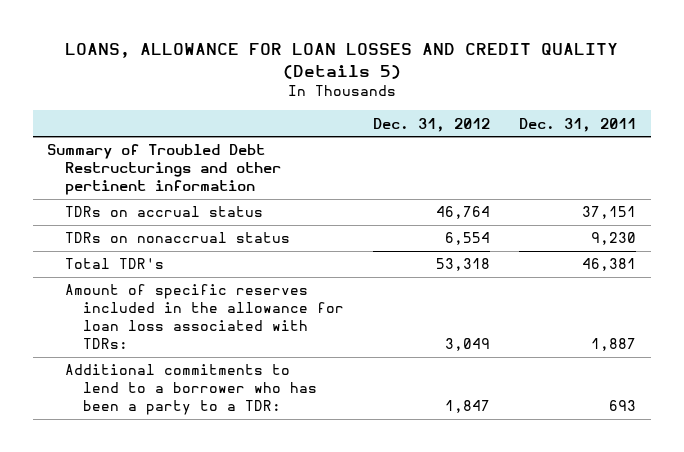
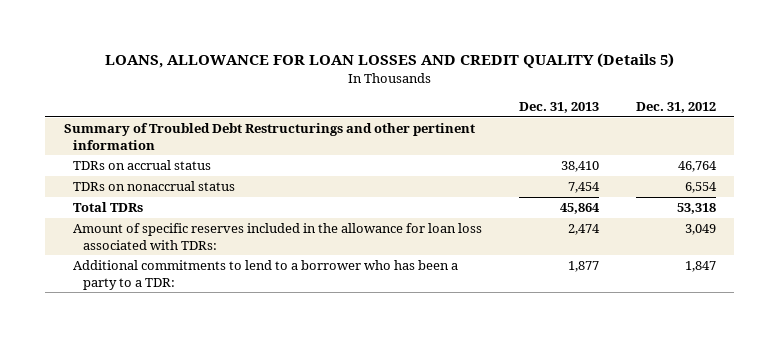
[519,117,637,132] Dec. 31, 2011 -> none
none -> [518,102,599,114] Dec. 31, 2013
[65,258,165,270] Total TDR's -> [73,202,144,213] Total TDRs

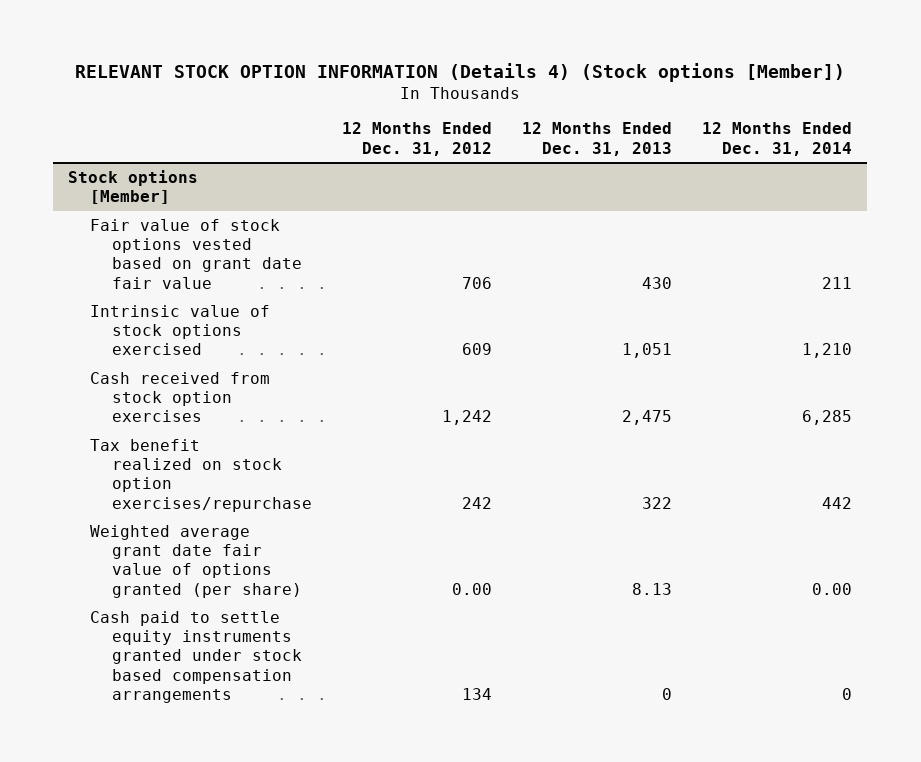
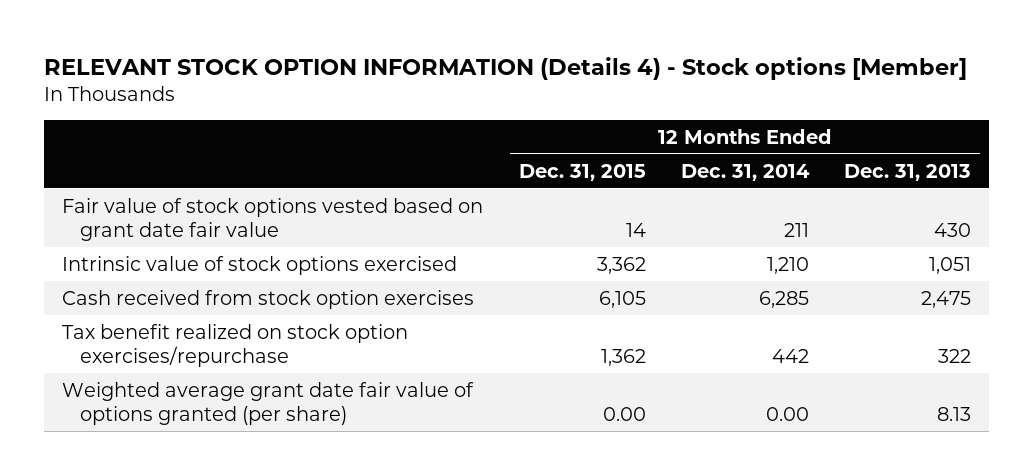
[75,62,846,82] RELEVANT STOCK OPTION INFORMATION (Details 4) (Stock options [Member]) -> [44,56,968,80] RELEVANT STOCK OPTION INFORMATION (Details 4) - Stock options [Member]
[342,122,493,156] 12 Months Ended Dec. 31, 2012 -> none
none -> [518,163,646,181] Dec. 31, 2015
[68,169,199,205] Stock options [Member] -> none
[90,610,303,703] Cash paid to settle equity instruments granted under stock based compensation arrangements -> none

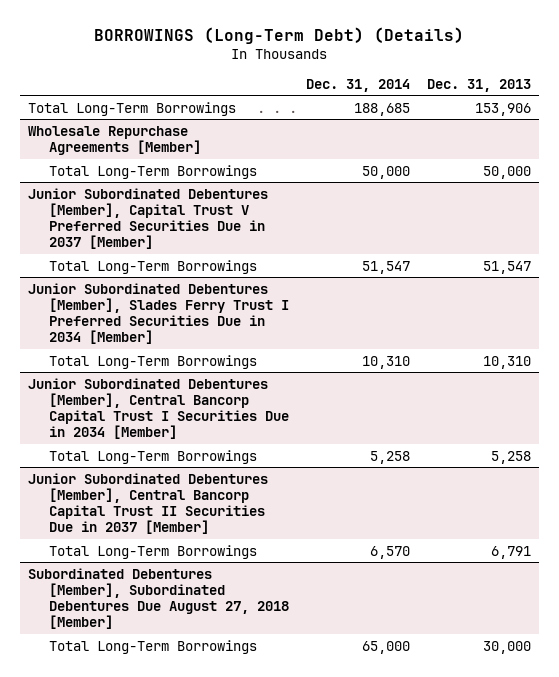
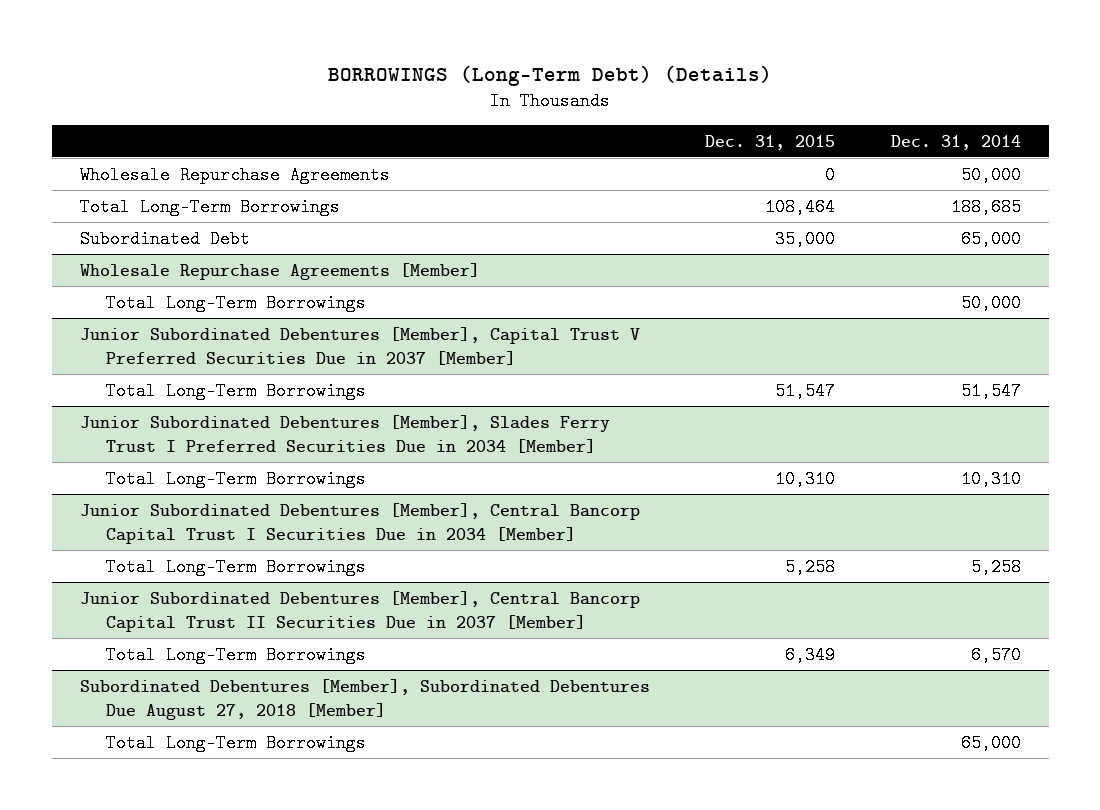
[426,78,531,92] Dec. 31, 2013 -> none
none -> [705,134,836,150] Dec. 31, 2015
none -> [79,165,390,184] Wholesale Repurchase Agreements
none -> [79,229,250,248] Subordinated Debt

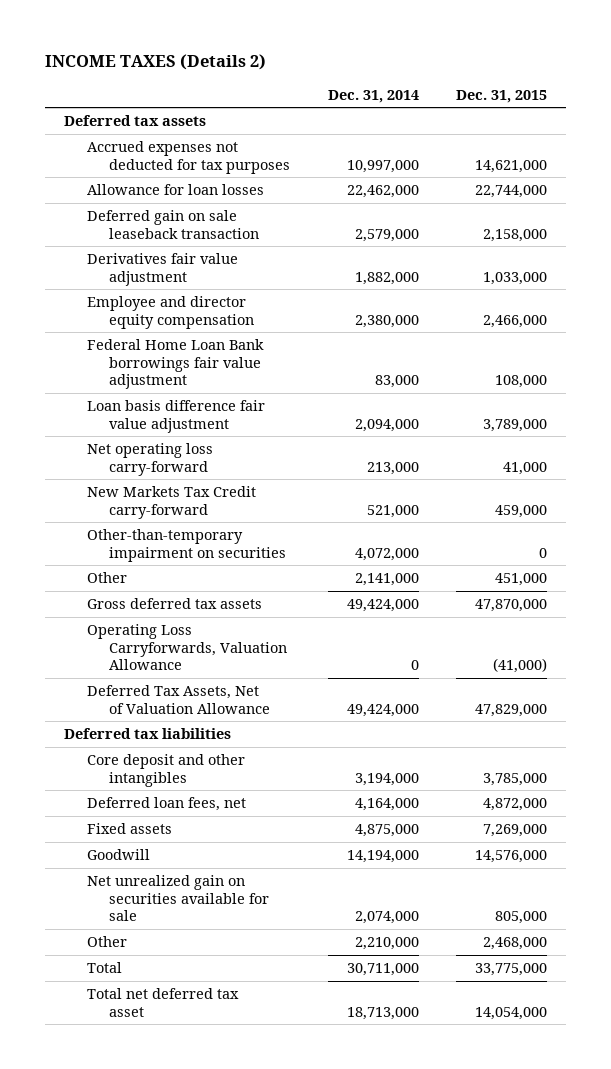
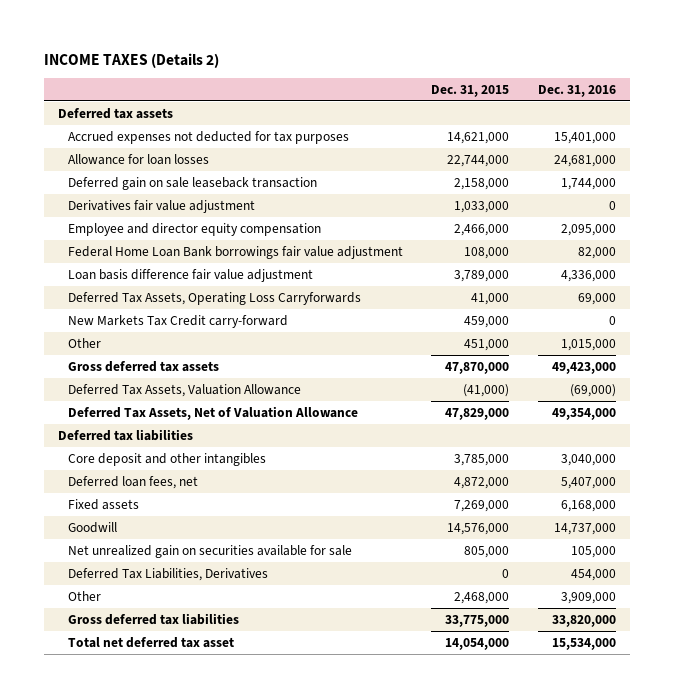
[327,89,419,103] Dec. 31, 2014 -> none
none -> [537,84,616,97] Dec. 31, 2016
[86,443,213,476] Net operating loss carry-forward -> [67,291,361,305] Deferred Tax Assets, Operating Loss Carryforwards
[86,529,287,562] Other-than-temporary impairment on securities -> none
[86,624,288,671] Operating Loss Carryforwards, Valuation Allowance -> none
none -> [67,383,301,397] Deferred Tax Assets, Valuation Allowance
none -> [67,567,268,581] Deferred Tax Liabilities, Derivatives
[86,962,122,974] Total -> [67,612,239,625] Gross deferred tax liabilities

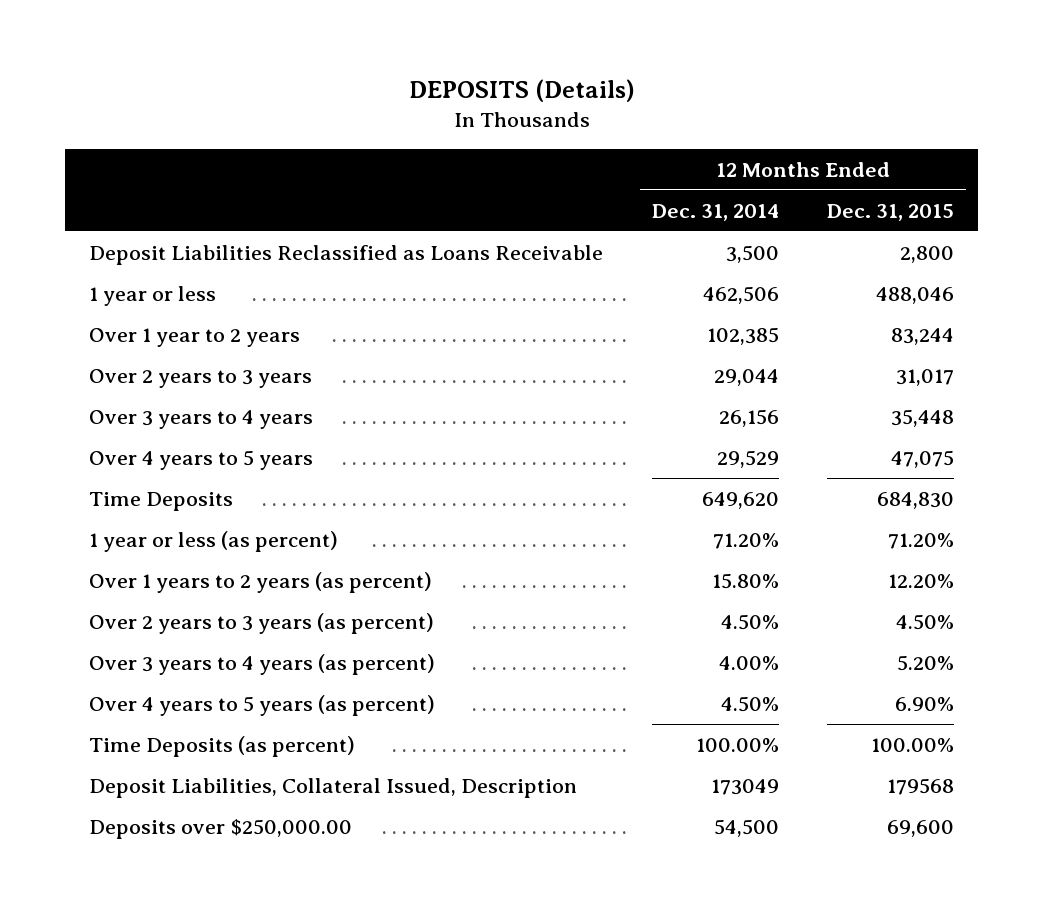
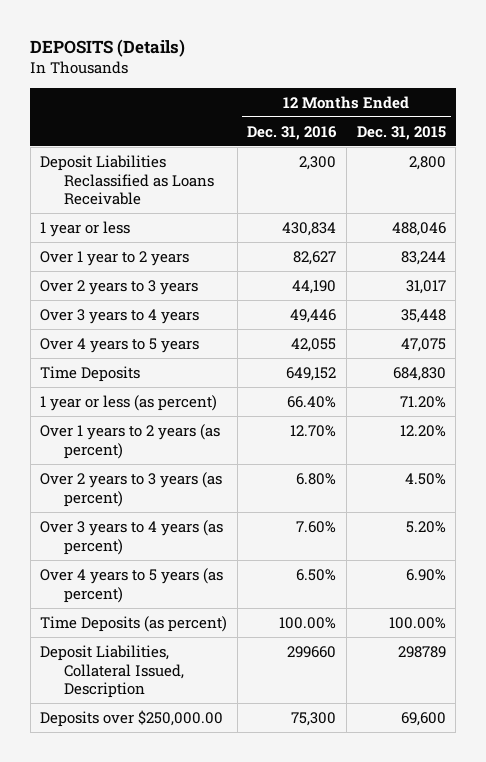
[651,203,779,221] Dec. 31, 2014 -> none
none -> [247,125,338,140] Dec. 31, 2016
[886,777,954,795] 179568 -> [397,645,446,658] 298789

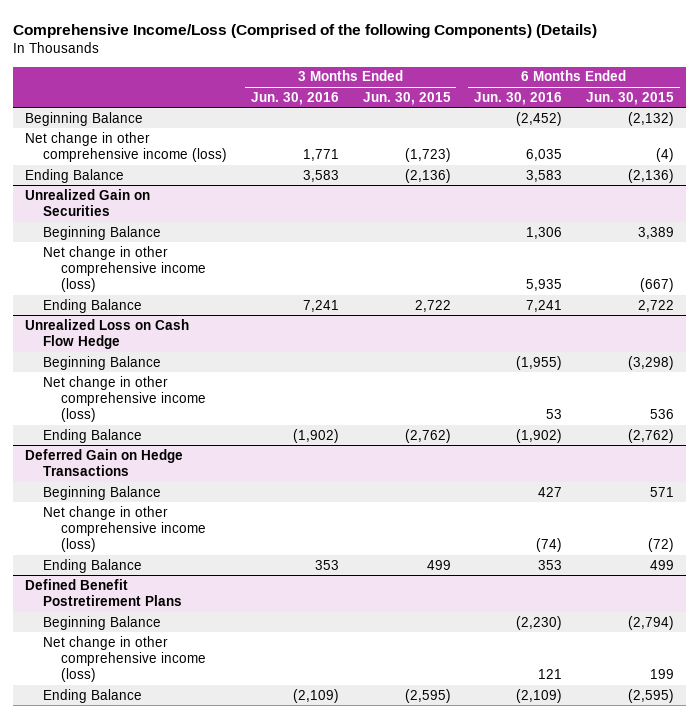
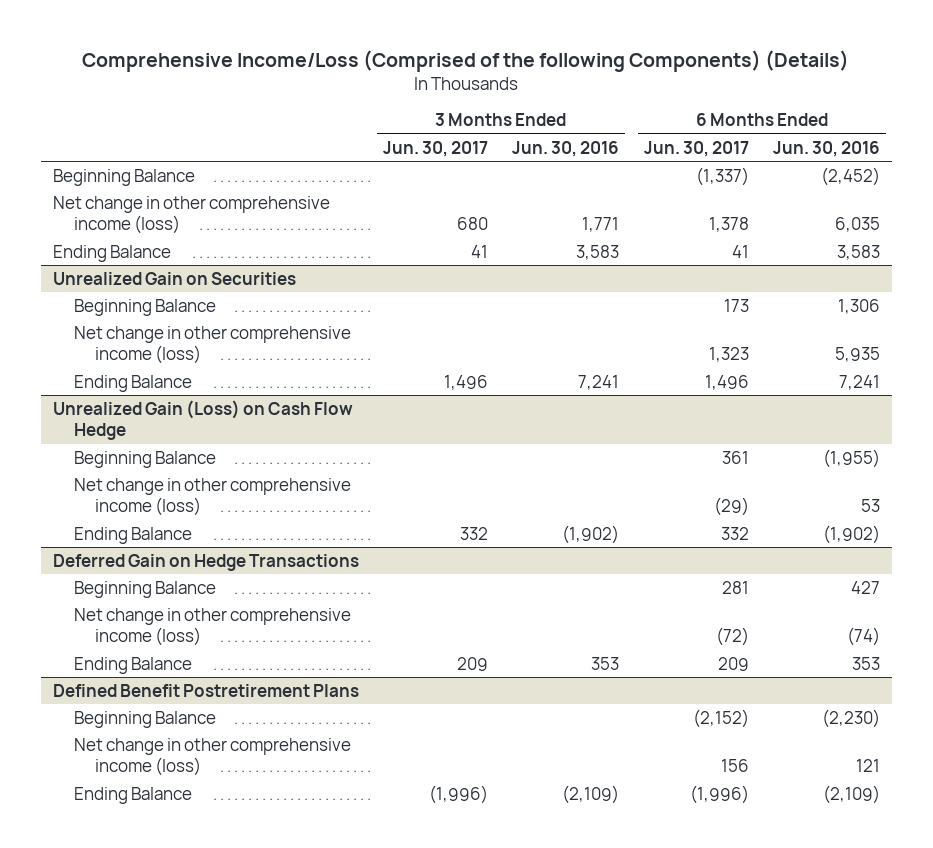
[362,91,451,105] Jun. 30, 2015 -> none
[586,91,675,105] Jun. 30, 2015 -> none
none -> [383,140,489,157] Jun. 30, 2017
none -> [643,140,749,157] Jun. 30, 2017
[25,318,190,350] Unrealized Loss on Cash Flow Hedge -> [52,399,353,441] Unrealized Gain (Loss) on Cash Flow Hedge

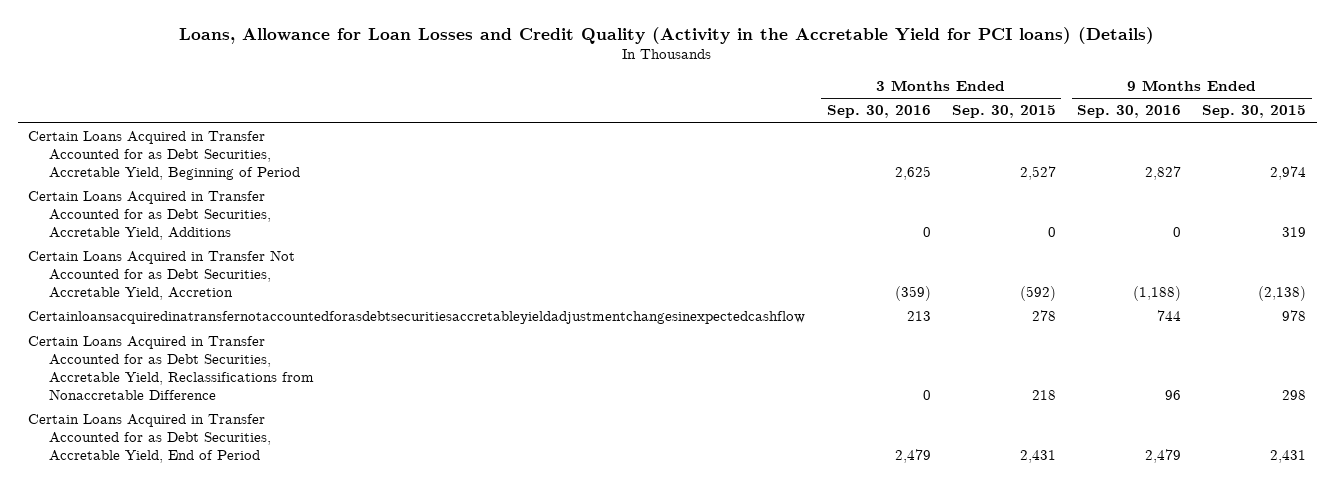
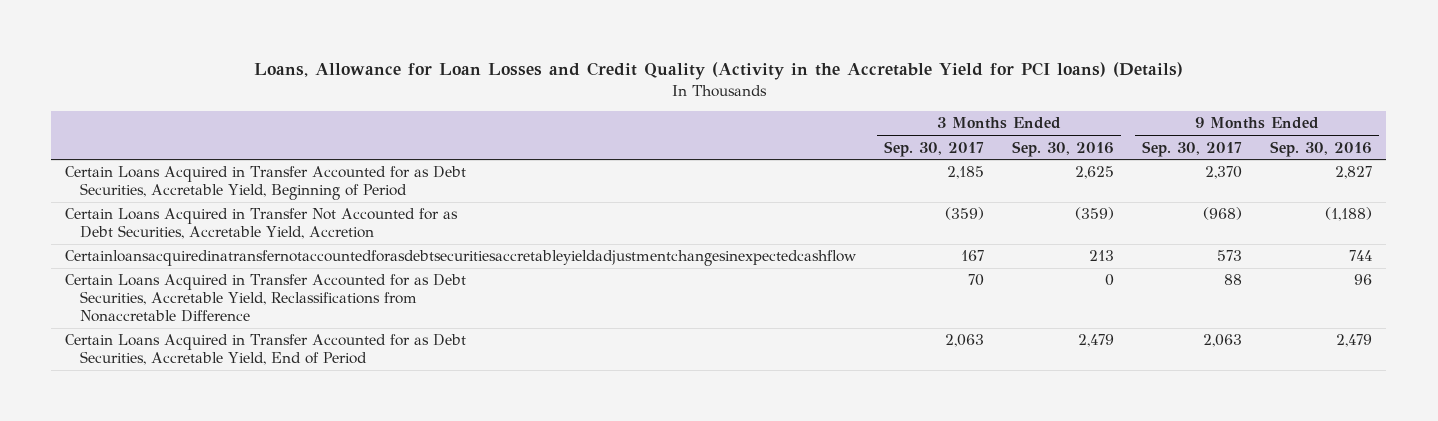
[951,105,1056,119] Sep. 30, 2015 -> none
[1202,105,1307,119] Sep. 30, 2015 -> none
none -> [884,140,985,157] Sep. 30, 2017
none -> [1142,140,1243,157] Sep. 30, 2017
[28,191,272,240] Certain Loans Acquired in Transfer Accounted for as Debt Securities, Accretable Yield, Additions -> none

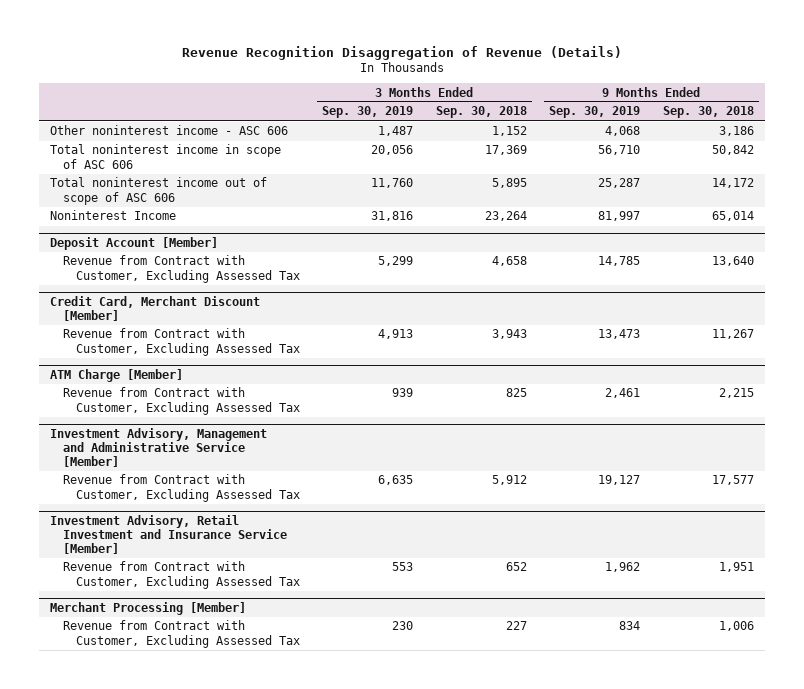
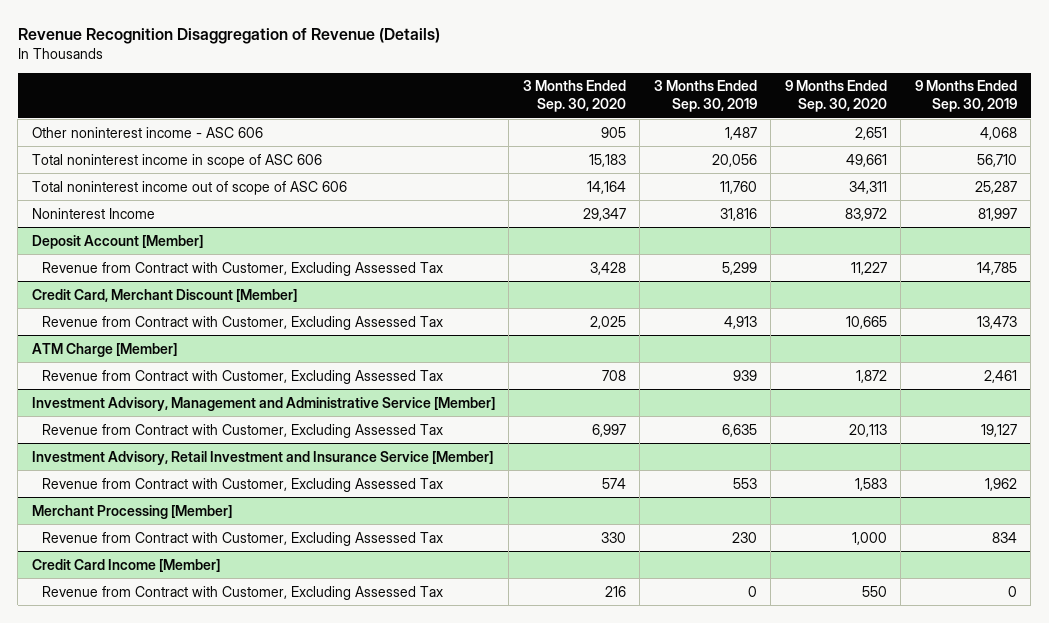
[435,106,527,119] Sep. 30, 2018 -> none
[662,106,754,119] Sep. 30, 2018 -> none
none -> [522,80,626,113] 3 Months Ended Sep. 30, 2020
none -> [784,80,887,113] 9 Months Ended Sep. 30, 2020
none -> [31,558,220,572] Credit Card Income [Member]
none -> [41,585,443,600] Revenue from Contract with Customer, Excluding Assessed Tax

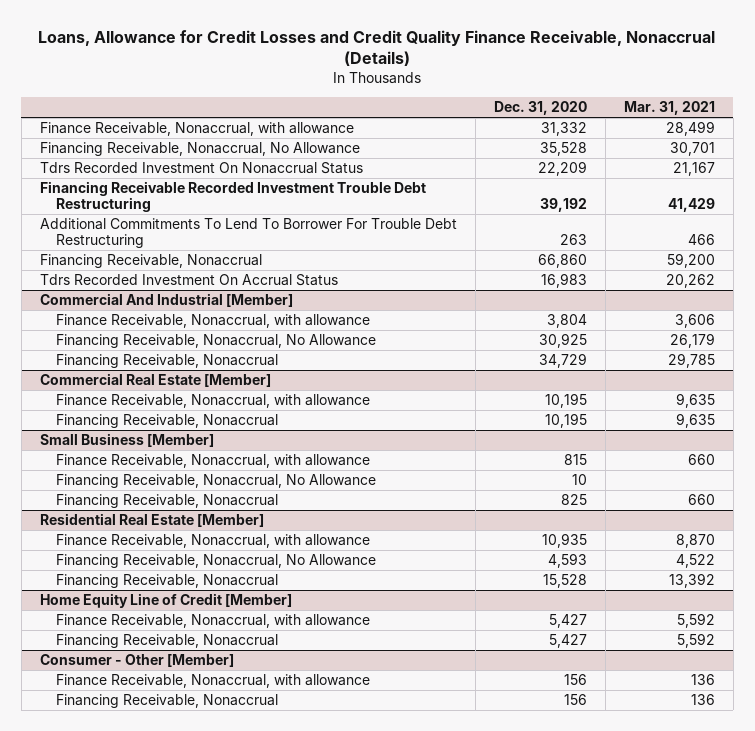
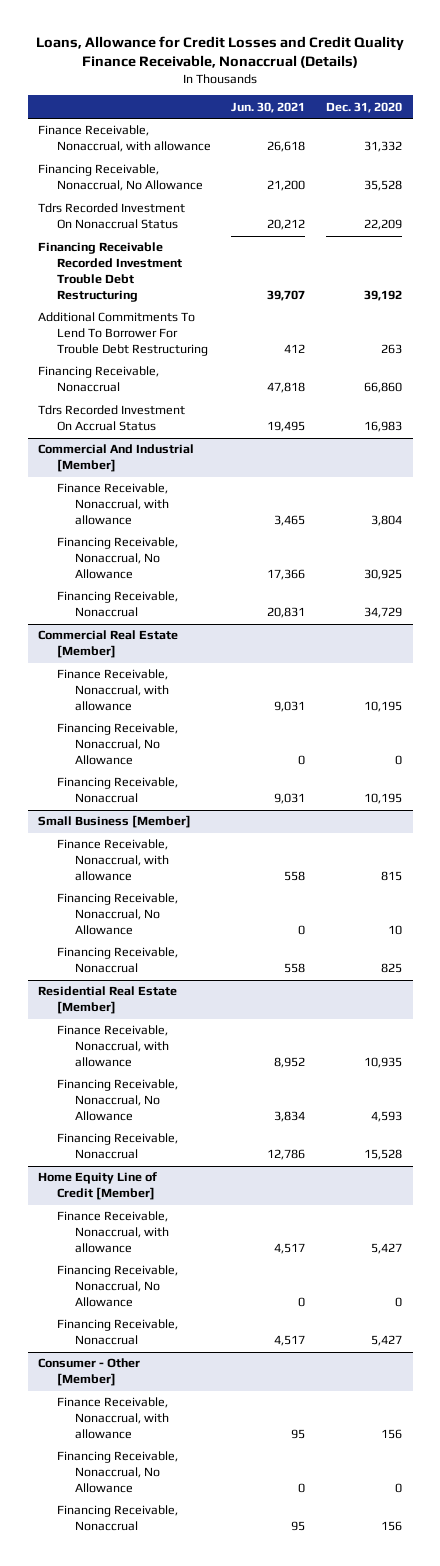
[623,101,715,116] Mar. 31, 2021 -> none
none -> [231,101,306,113] Jun. 30, 2021
none -> [56,723,178,765] Financing Receivable, Nonaccrual, No Allowance
none -> [56,1265,178,1307] Financing Receivable, Nonaccrual, No Allowance
none -> [56,1451,178,1493] Financing Receivable, Nonaccrual, No Allowance

